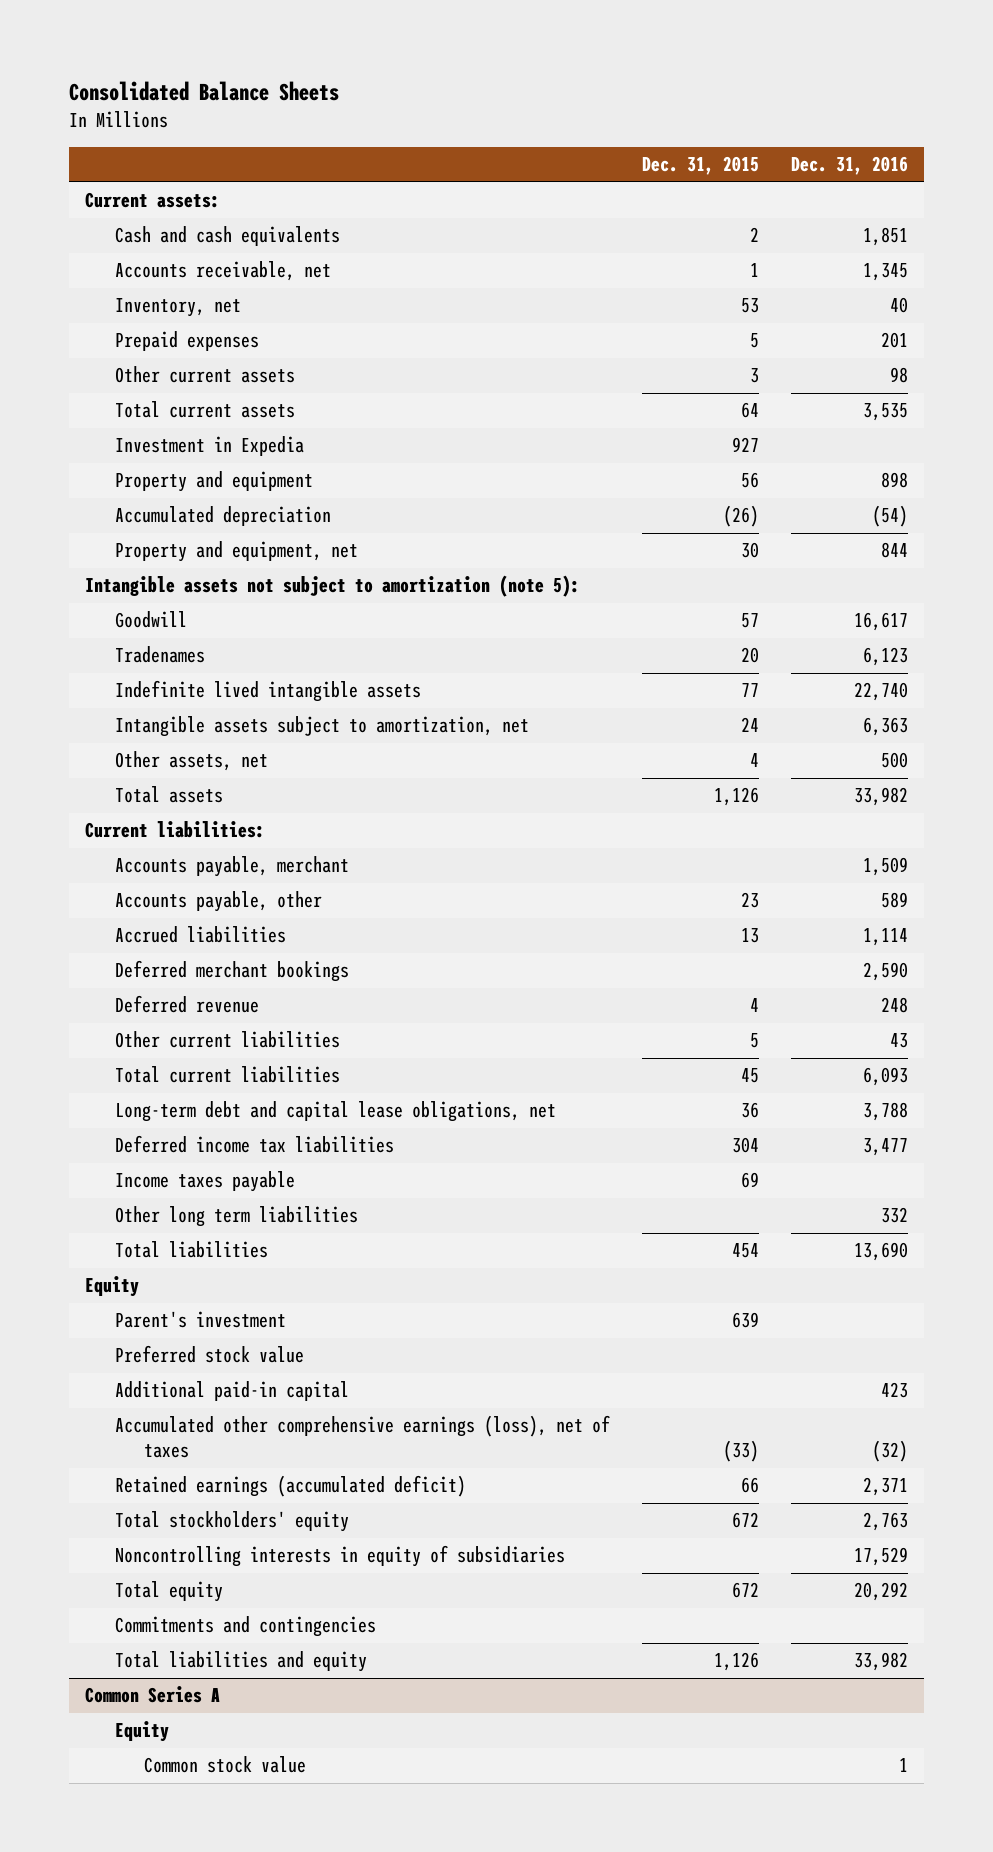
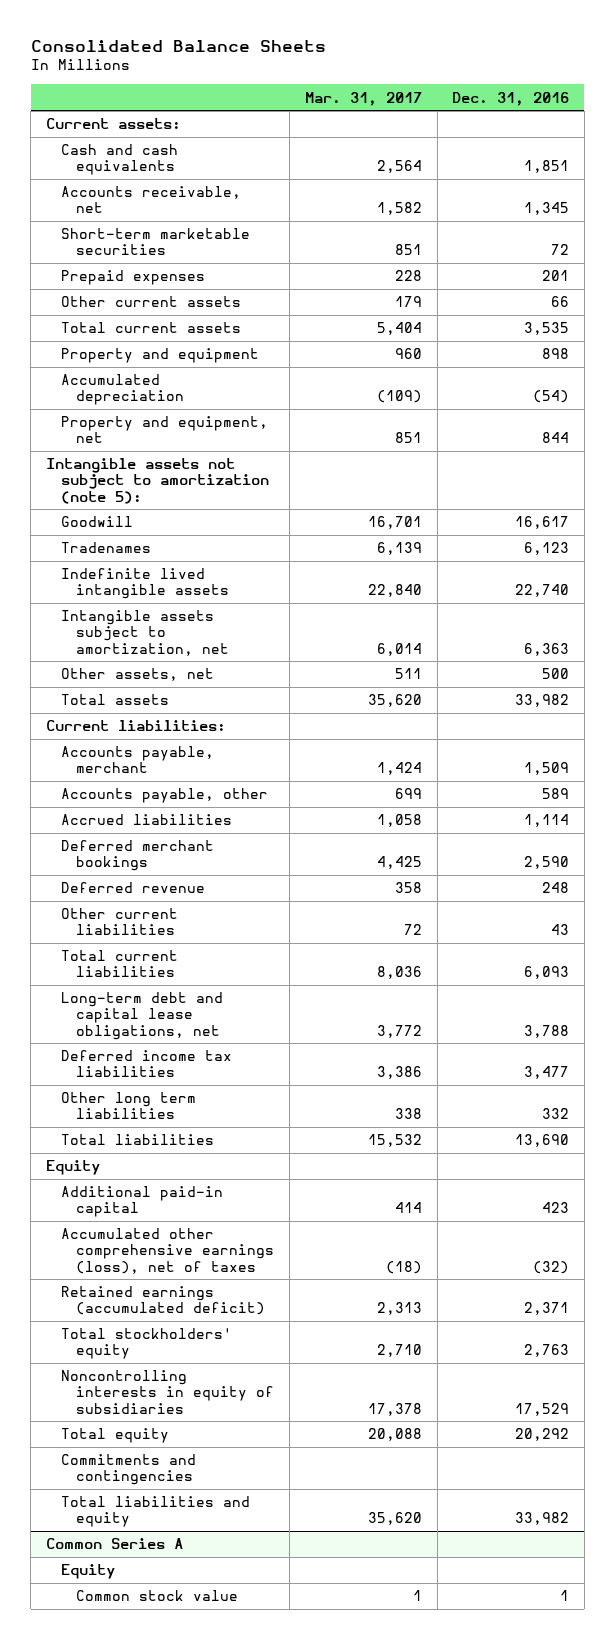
[641,156,759,176] Dec. 31, 2015 -> none
none -> [304,91,422,106] Mar. 31, 2017
[114,298,241,318] Inventory, net -> none
none -> [61,228,251,256] Short-term marketable securities
[890,367,909,384] 98 -> [551,296,570,308] 66
[114,436,304,457] Investment in Expedia -> none
[114,1171,295,1193] Income taxes payable -> none
[114,1311,286,1329] Parent's investment -> none
[114,1345,304,1364] Preferred stock value -> none

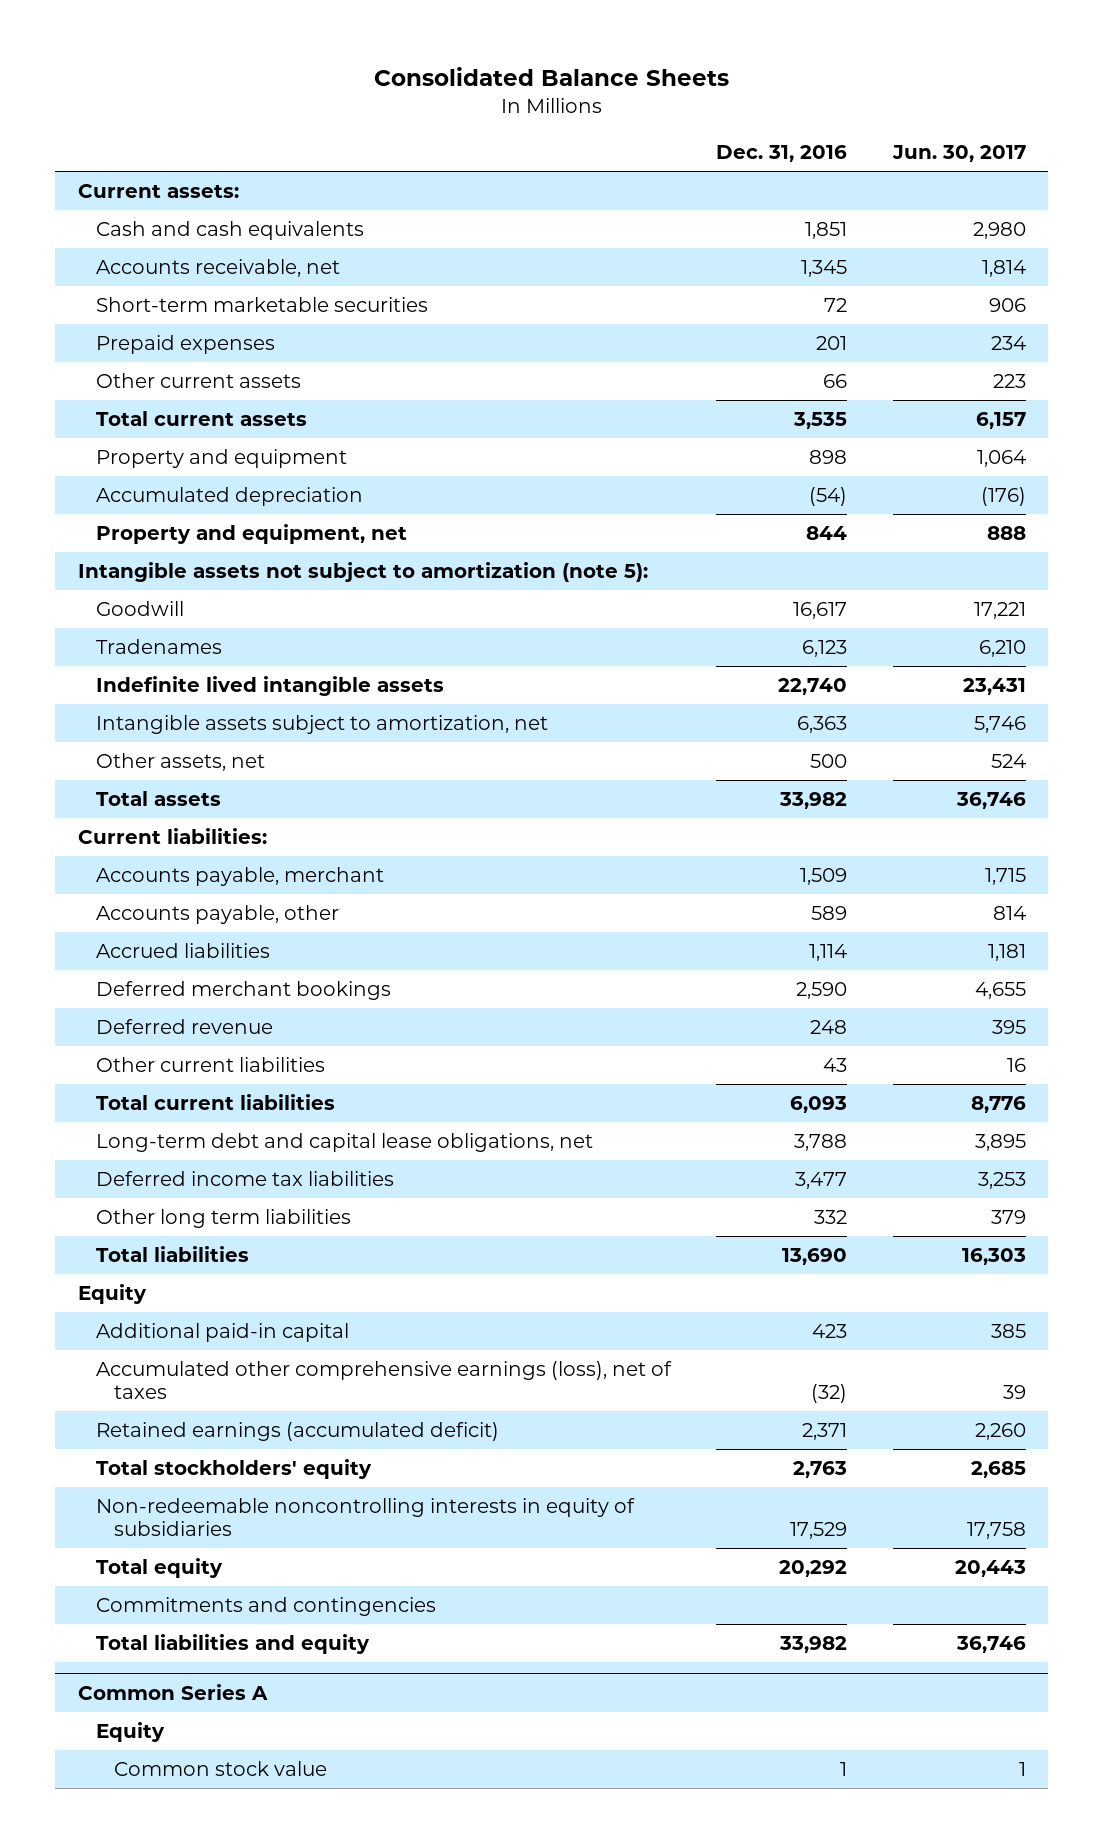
[304,91,422,106] Mar. 31, 2017 -> none
none -> [891,144,1026,162] Jun. 30, 2017
[61,1370,275,1414] Noncontrolling interests in equity of subsidiaries -> [95,1498,635,1537] Non-redeemable noncontrolling interests in equity of subsidiaries

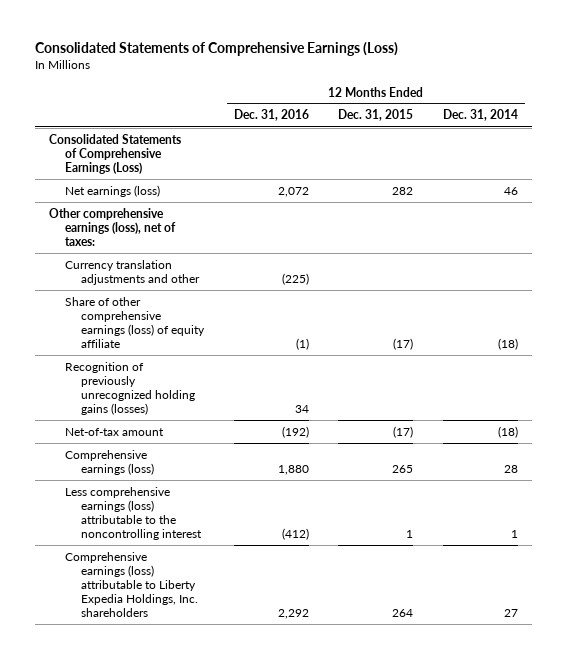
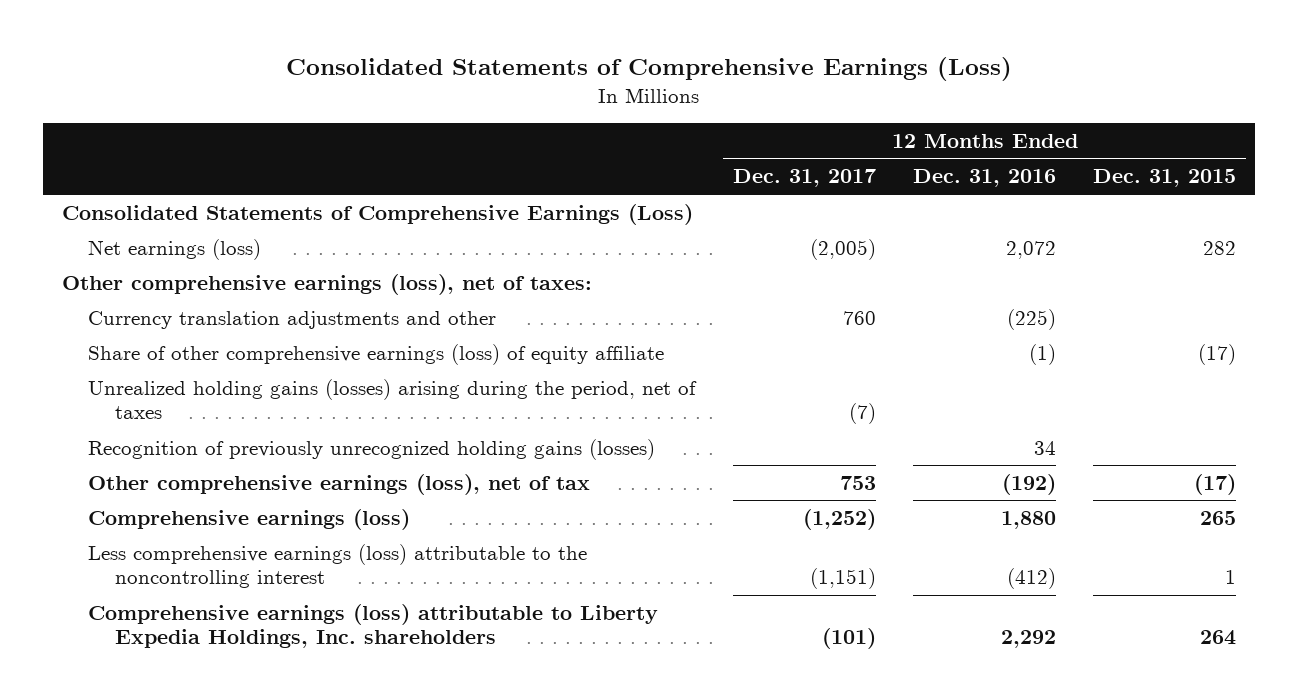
[442,109,518,122] Dec. 31, 2014 -> none
none -> [732,169,876,188] Dec. 31, 2017
none -> [88,378,698,420] Unrealized holding gains (losses) arising during the period, net of taxes
[65,427,165,436] Net-of-tax amount -> [88,473,591,495] Other comprehensive earnings (loss), net of tax

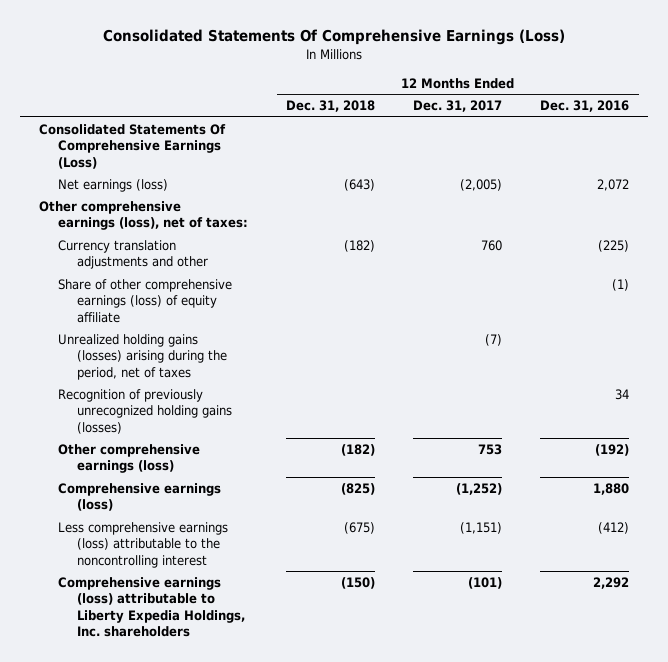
[286,56,1013,81] Consolidated Statements of Comprehensive Earnings (Loss) -> [103,28,566,45] Consolidated Statements Of Comprehensive Earnings (Loss)
[1093,169,1237,188] Dec. 31, 2015 -> none
none -> [286,100,376,113] Dec. 31, 2018
[61,203,693,225] Consolidated Statements of Comprehensive Earnings (Loss) -> [39,124,227,169] Consolidated Statements Of Comprehensive Earnings (Loss)
[88,473,591,495] Other comprehensive earnings (loss), net of tax -> [58,444,201,474] Other comprehensive earnings (loss)

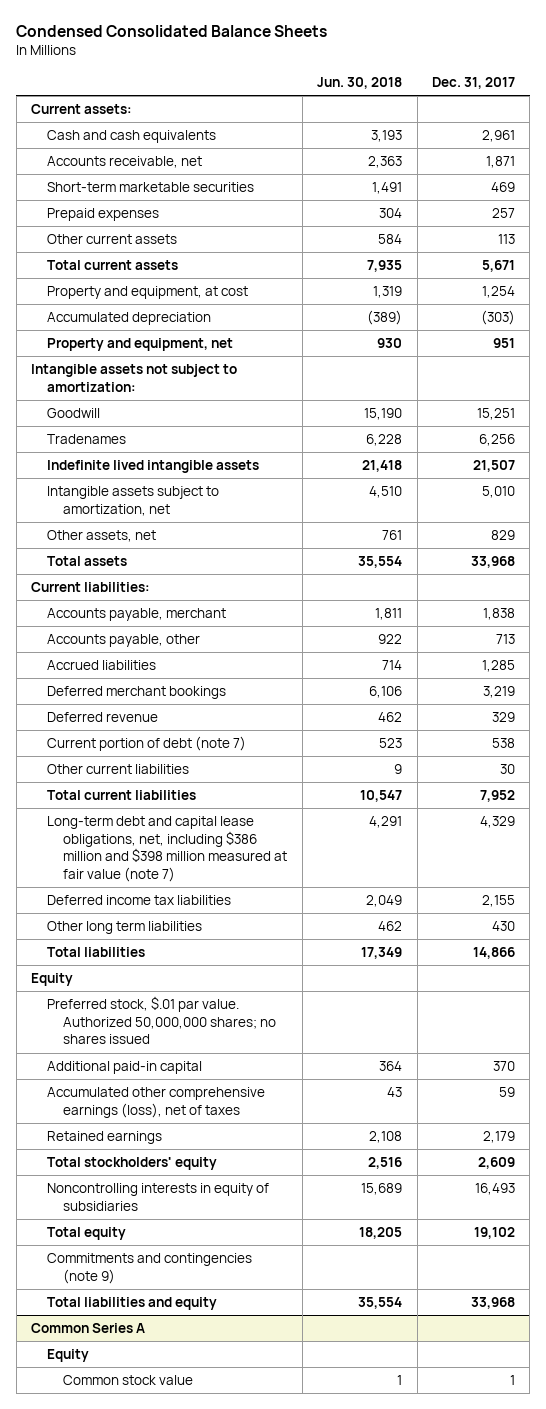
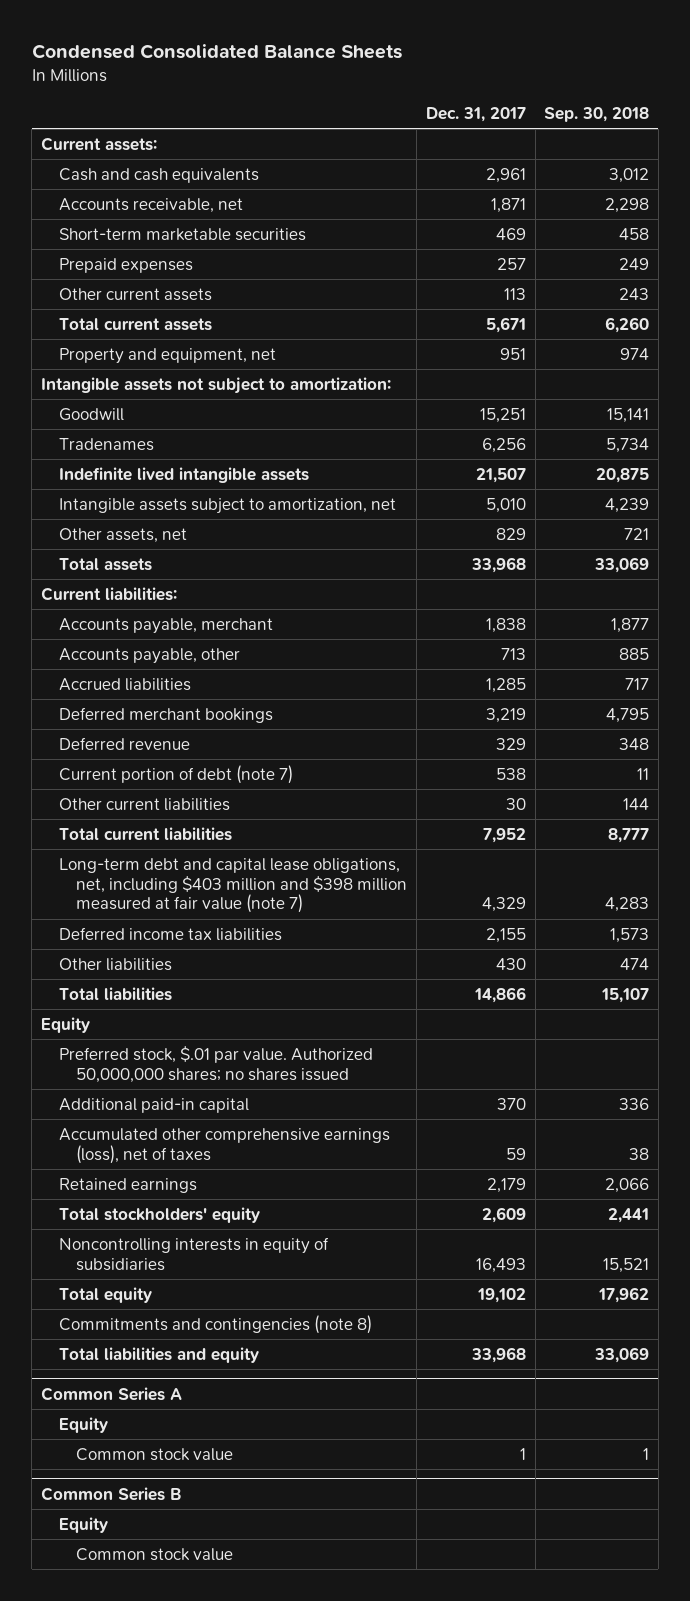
[317,77,403,90] Jun. 30, 2018 -> none
none -> [544,107,650,123] Sep. 30, 2018
[47,286,249,300] Property and equipment, at cost -> none
[47,312,212,326] Accumulated depreciation -> none
[47,816,288,882] Long-term debt and capital lease obligations, net, including $386 million and $398 million measured at fair value (note 7) -> [58,857,408,914] Long-term debt and capital lease obligations, net, including $403 million and $398 million measured at fair value (note 7)
[47,921,203,935] Other long term liabilities -> [58,957,172,971] Other liabilities
[47,1253,253,1284] Commitments and contingencies (note 9) -> [58,1314,372,1334] Commitments and contingencies (note 8)
none -> [40,1486,182,1501] Common Series B
none -> [58,1516,108,1533] Equity
none -> [76,1547,234,1561] Common stock value

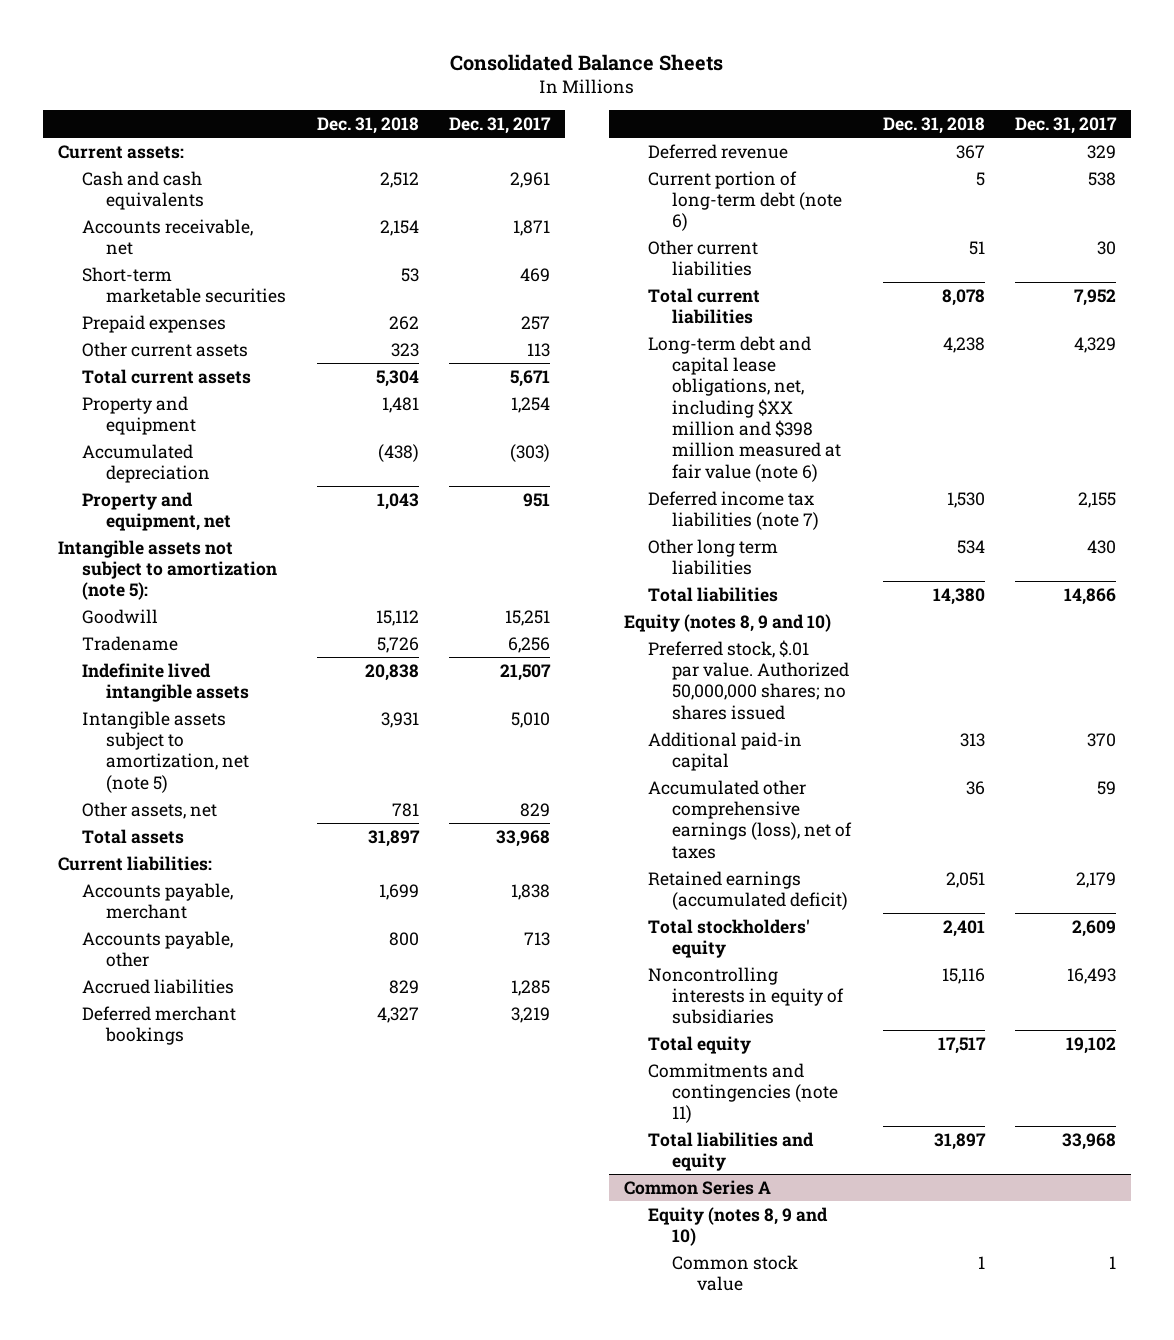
[31,44,402,60] Condensed Consolidated Balance Sheets -> [449,53,723,71] Consolidated Balance Sheets
[544,107,650,123] Sep. 30, 2018 -> none
none -> [316,117,419,135] Dec. 31, 2018
none -> [82,395,197,436] Property and equipment
none -> [82,443,211,484] Accumulated depreciation
[40,376,391,394] Intangible assets not subject to amortization: -> [57,539,278,601] Intangible assets not subject to amortization (note 5):
[58,437,154,451] Tradenames -> [82,635,179,651] Tradename
[58,497,396,514] Intangible assets subject to amortization, net -> [82,710,250,793] Intangible assets subject to amortization, net (note 5)
[58,764,293,784] Current portion of debt (note 7) -> [648,170,843,232] Current portion of long-term debt (note 6)
[58,857,408,914] Long-term debt and capital lease obligations, net, including $403 million and $398 million measured at fair value (note 7) -> [648,335,842,482] Long-term debt and capital lease obligations, net, including $XX million and $398 million measured at fair value (note 6)
[58,926,282,941] Deferred income tax liabilities -> [648,490,820,531] Deferred income tax liabilities (note 7)
[58,957,172,971] Other liabilities -> [648,538,779,576] Other long term liabilities
[40,1016,90,1033] Equity -> [623,613,831,632] Equity (notes 8, 9 and 10)
[58,1177,197,1193] Retained earnings -> [648,870,849,911] Retained earnings (accumulated deficit)
[58,1314,372,1334] Commitments and contingencies (note 8) -> [648,1062,839,1124] Commitments and contingencies (note 11)
[58,1416,108,1433] Equity -> [648,1206,829,1247] Equity (notes 8, 9 and 10)
[40,1486,182,1501] Common Series B -> none
[58,1516,108,1533] Equity -> none
[76,1547,234,1561] Common stock value -> none

